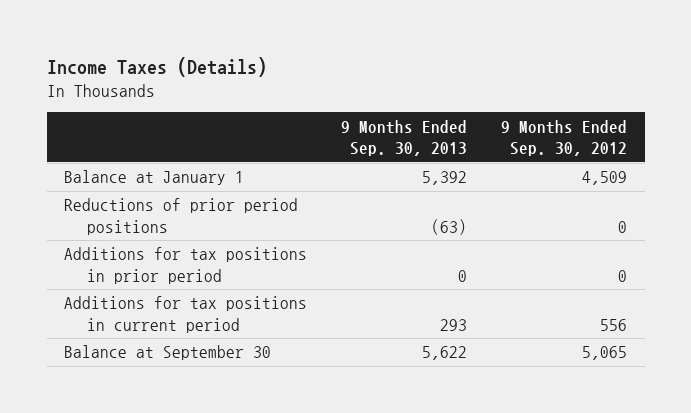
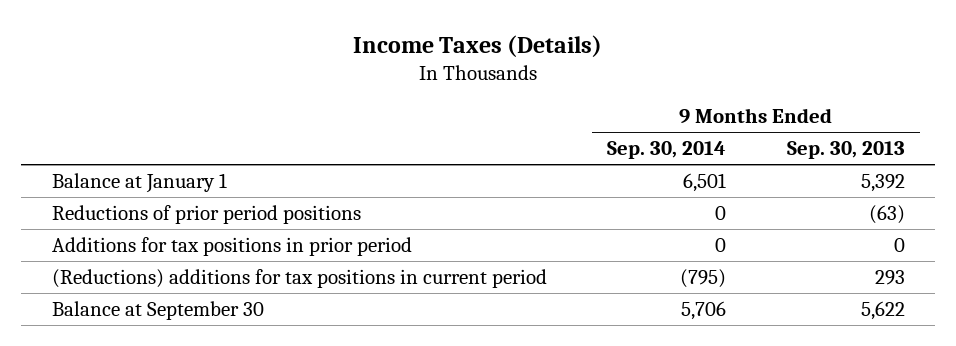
[501,119,628,157] 9 Months Ended Sep. 30, 2012 -> none
none -> [607,141,727,160] Sep. 30, 2014
[63,296,307,333] Additions for tax positions in current period -> [51,268,547,288] (Reductions) additions for tax positions in current period

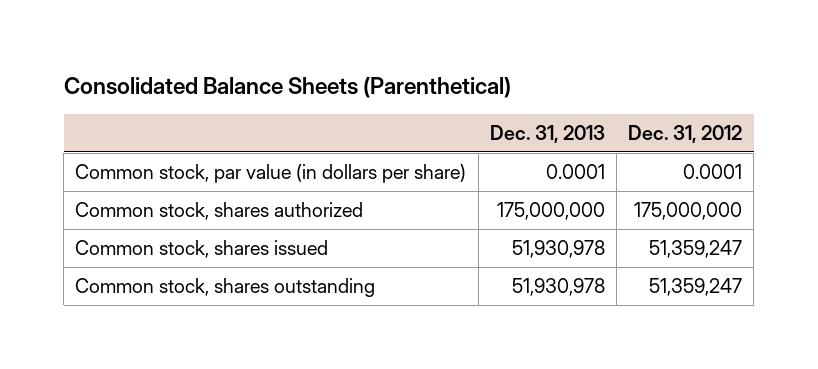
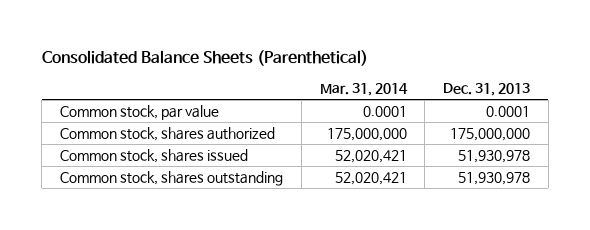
[628,125,743,144] Dec. 31, 2012 -> none
none -> [319,83,408,97] Mar. 31, 2014
[75,164,467,184] Common stock, par value (in dollars per share) -> [60,105,220,121] Common stock, par value

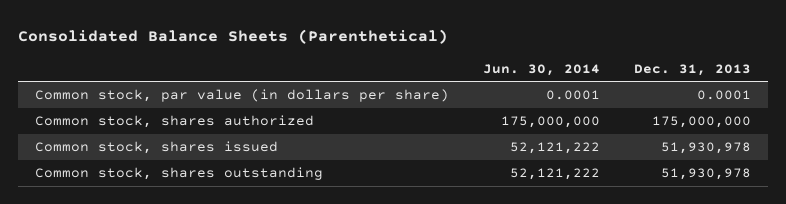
[319,83,408,97] Mar. 31, 2014 -> none
none -> [483,63,601,76] Jun. 30, 2014
[60,105,220,121] Common stock, par value -> [35,89,450,103] Common stock, par value (in dollars per share)

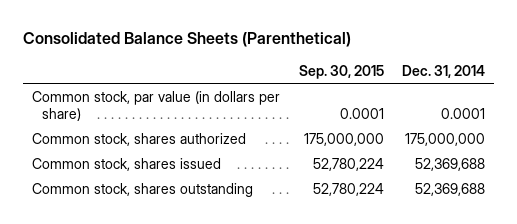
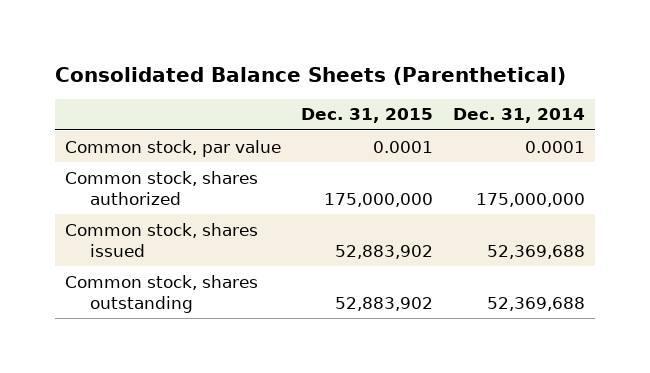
[298,64,384,79] Sep. 30, 2015 -> none
none -> [301,108,434,124] Dec. 31, 2015
[32,90,281,121] Common stock, par value (in dollars per share) -> [65,139,282,157] Common stock, par value

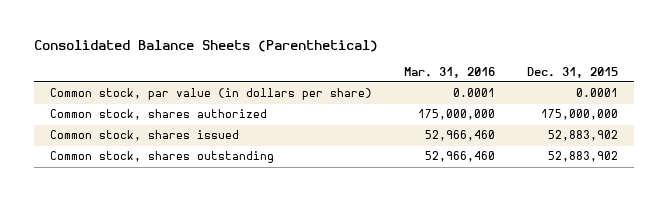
[453,108,586,124] Dec. 31, 2014 -> none
none -> [403,66,495,78] Mar. 31, 2016
[65,139,282,157] Common stock, par value -> [49,88,372,101] Common stock, par value (in dollars per share)

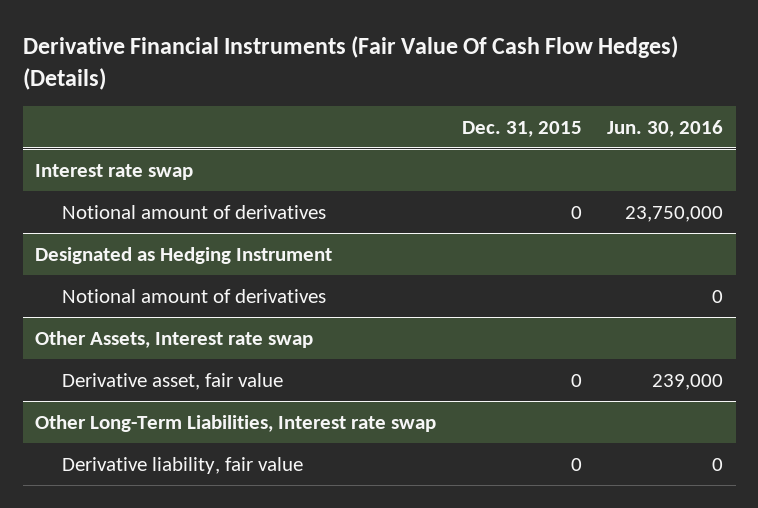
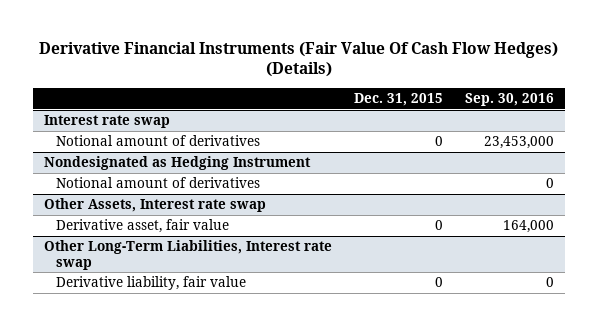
[607,119,724,137] Jun. 30, 2016 -> none
none -> [465,92,555,106] Sep. 30, 2016
[35,246,333,264] Designated as Hedging Instrument -> [44,156,312,171] Nondesignated as Hedging Instrument

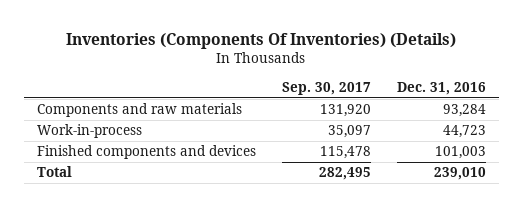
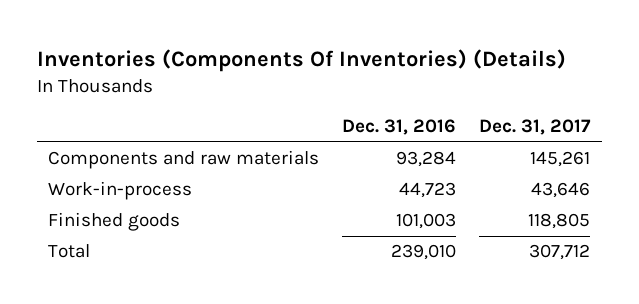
[281,82,371,96] Sep. 30, 2017 -> none
none -> [479,119,592,136] Dec. 31, 2017
[36,145,256,160] Finished components and devices -> [48,212,181,232] Finished goods

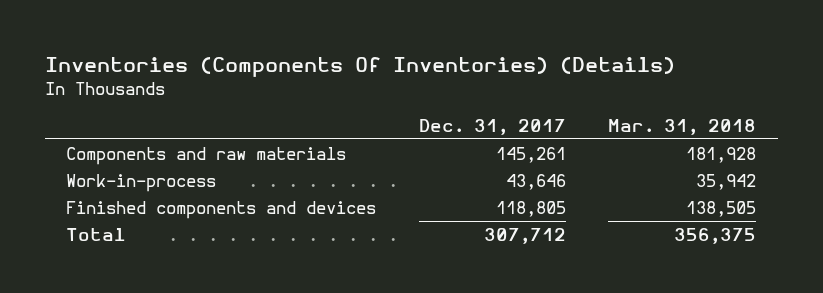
[342,119,457,136] Dec. 31, 2016 -> none
none -> [608,118,757,135] Mar. 31, 2018
[48,212,181,232] Finished goods -> [66,201,377,220] Finished components and devices

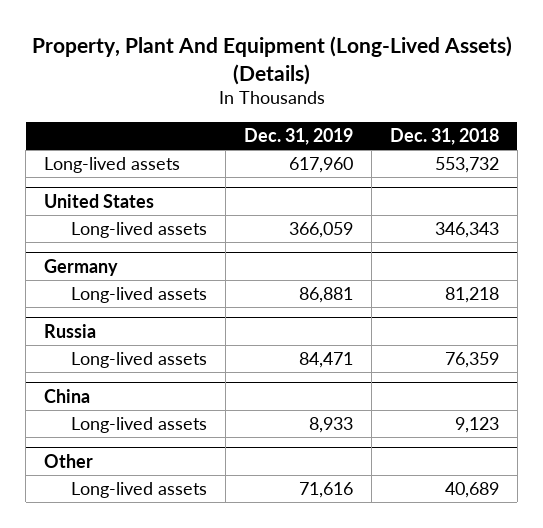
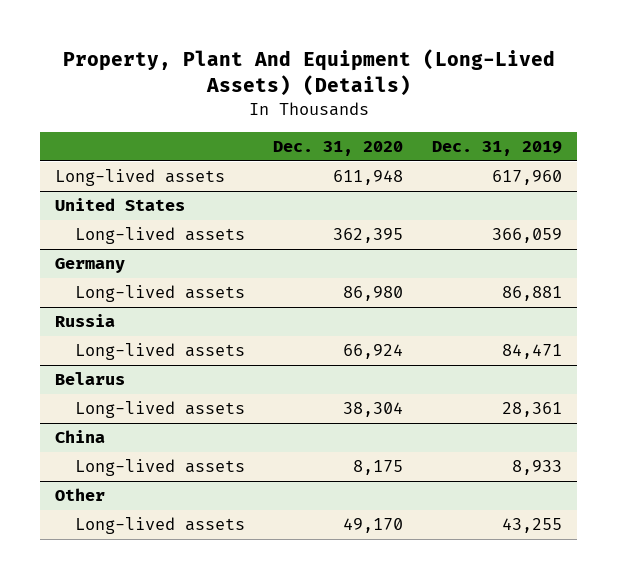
[389,128,499,146] Dec. 31, 2018 -> none
none -> [273,141,404,157] Dec. 31, 2020
none -> [54,372,125,386] Belarus
none -> [74,401,245,419] Long-lived assets
[298,482,353,499] 71,616 -> [502,518,563,534] 43,255

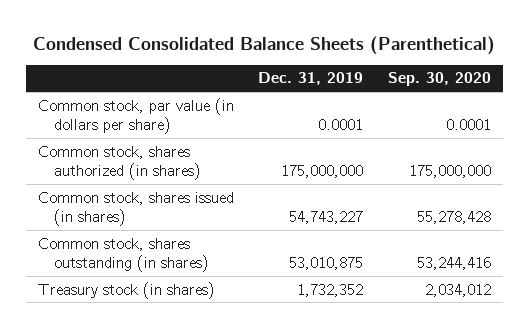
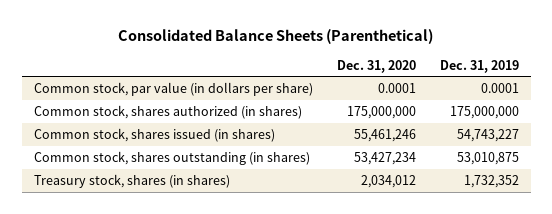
[33,35,496,55] Condensed Consolidated Balance Sheets (Parenthetical) -> [118,29,434,45] Consolidated Balance Sheets (Parenthetical)
[387,72,491,87] Sep. 30, 2020 -> none
none -> [336,59,416,73] Dec. 31, 2020
[38,281,216,299] Treasury stock (in shares) -> [33,173,230,188] Treasury stock, shares (in shares)

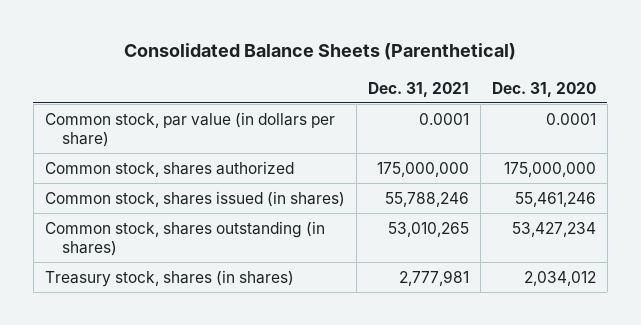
[439,59,519,73] Dec. 31, 2019 -> none
none -> [367,81,469,97] Dec. 31, 2021
[33,104,302,119] Common stock, shares authorized (in shares) -> [44,160,294,177] Common stock, shares authorized

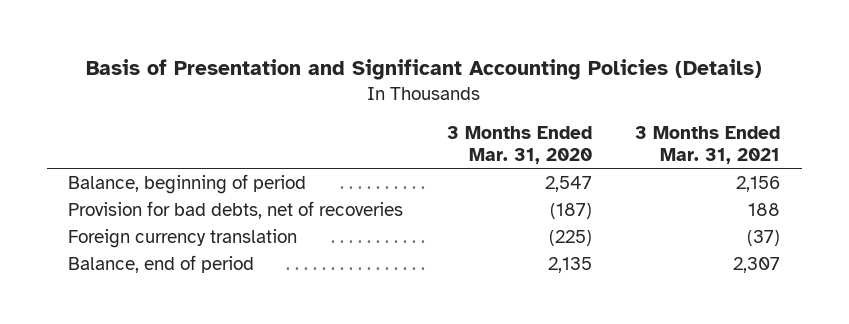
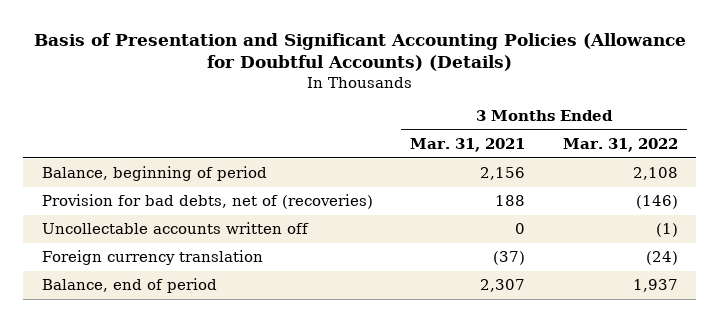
[86,59,763,81] Basis of Presentation and Significant Accounting Policies (Details) -> [33,32,686,72] Basis of Presentation and Significant Accounting Policies (Allowance for Doubtful Accounts) (Details)
[446,125,592,165] 3 Months Ended Mar. 31, 2020 -> none
none -> [562,138,678,153] Mar. 31, 2022
[68,200,404,219] Provision for bad debts, net of recoveries -> [42,194,374,210] Provision for bad debts, net of (recoveries)
none -> [42,222,310,235] Uncollectable accounts written off

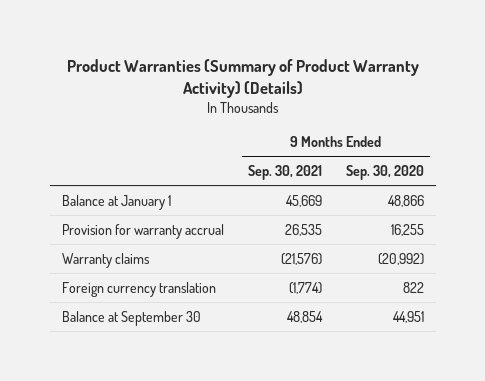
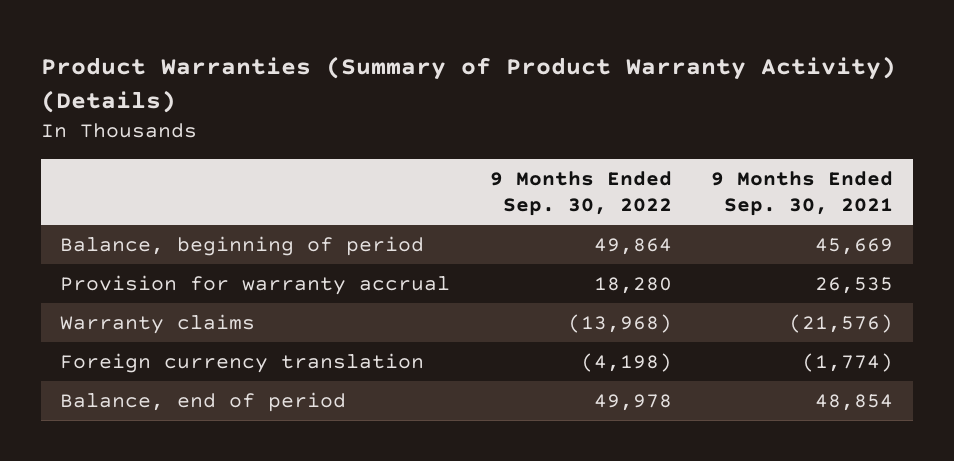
[345,164,424,180] Sep. 30, 2020 -> none
none -> [489,170,672,216] 9 Months Ended Sep. 30, 2022
[61,194,171,210] Balance at January 1 -> [60,235,425,256] Balance, beginning of period
[61,310,201,326] Balance at September 30 -> [60,391,347,412] Balance, end of period

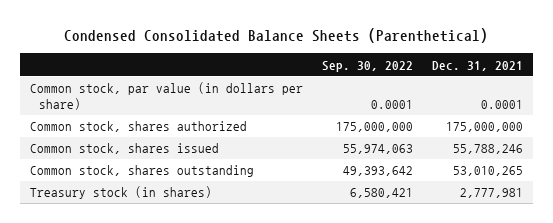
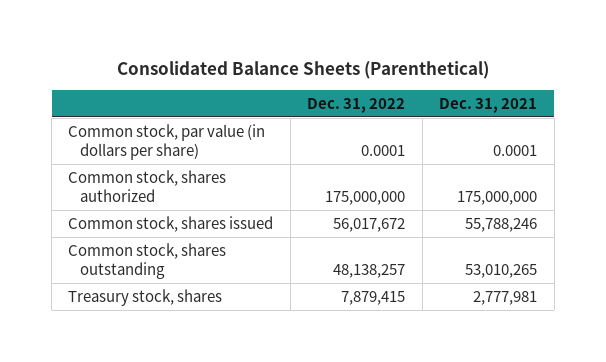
[64,28,489,44] Condensed Consolidated Balance Sheets (Parenthetical) -> [116,60,489,79] Consolidated Balance Sheets (Parenthetical)
[321,60,413,72] Sep. 30, 2022 -> none
none -> [307,97,406,113] Dec. 31, 2022
[29,186,212,200] Treasury stock (in shares) -> [68,289,223,307] Treasury stock, shares

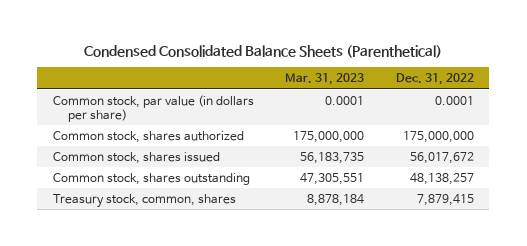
[116,60,489,79] Consolidated Balance Sheets (Parenthetical) -> [84,44,443,58] Condensed Consolidated Balance Sheets (Parenthetical)
[439,97,538,113] Dec. 31, 2021 -> none
none -> [285,73,365,86] Mar. 31, 2023
[68,289,223,307] Treasury stock, shares -> [52,193,236,208] Treasury stock, common, shares

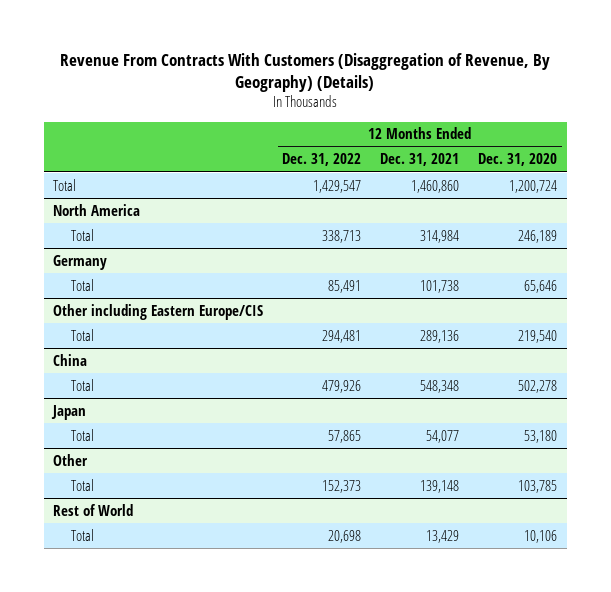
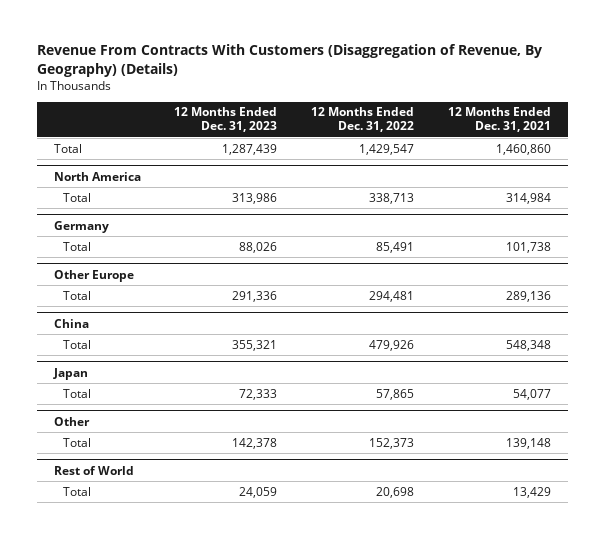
[478,153,558,167] Dec. 31, 2020 -> none
none -> [174,107,278,133] 12 Months Ended Dec. 31, 2023
[53,303,264,320] Other including Eastern Europe/CIS -> [53,269,134,282] Other Europe

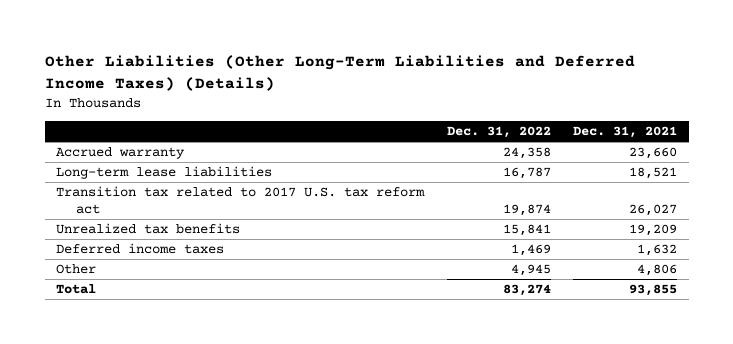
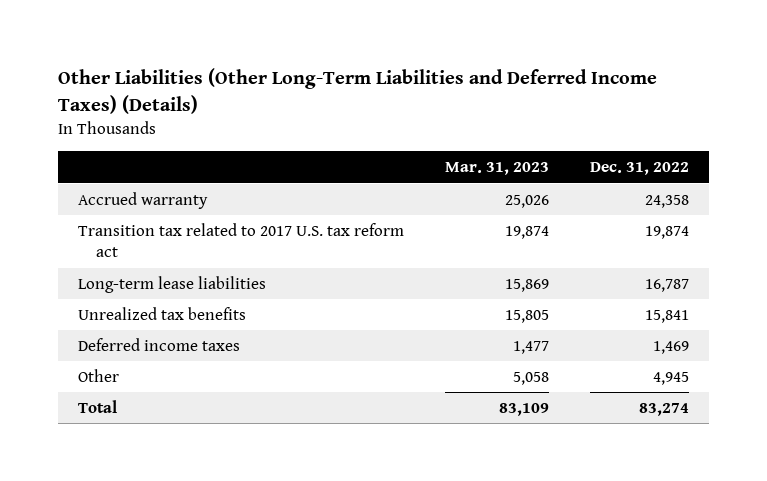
[573,126,678,139] Dec. 31, 2021 -> none
none -> [444,162,549,176] Mar. 31, 2023
[55,166,272,180] Long-term lease liabilities -> [78,275,267,293] Long-term lease liabilities

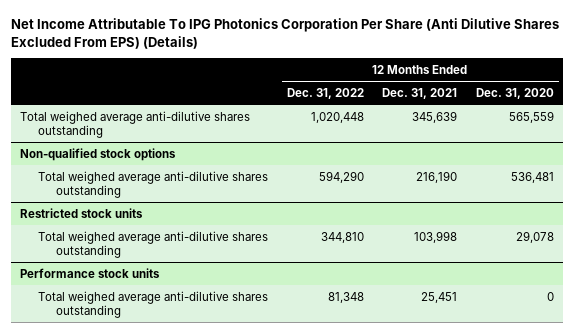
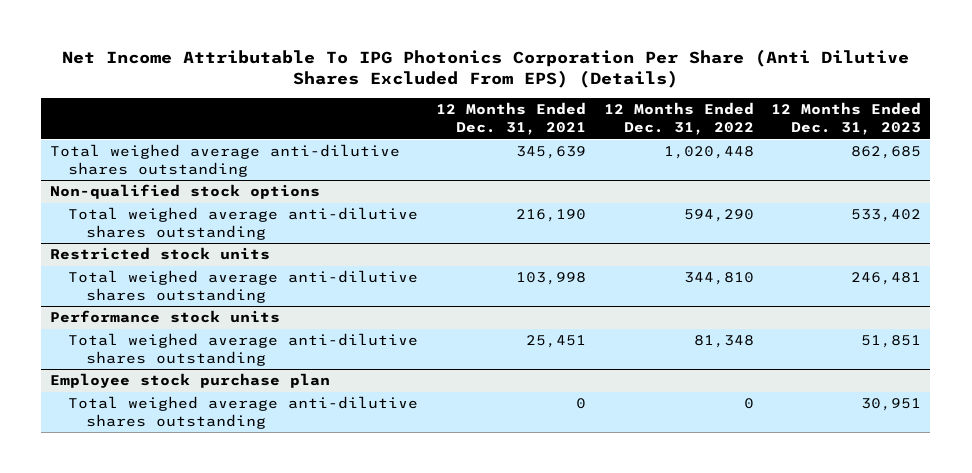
[475,88,554,100] Dec. 31, 2020 -> none
none -> [771,102,922,135] 12 Months Ended Dec. 31, 2023
none -> [50,373,331,389] Employee stock purchase plan
none -> [68,396,419,429] Total weighed average anti-dilutive shares outstanding

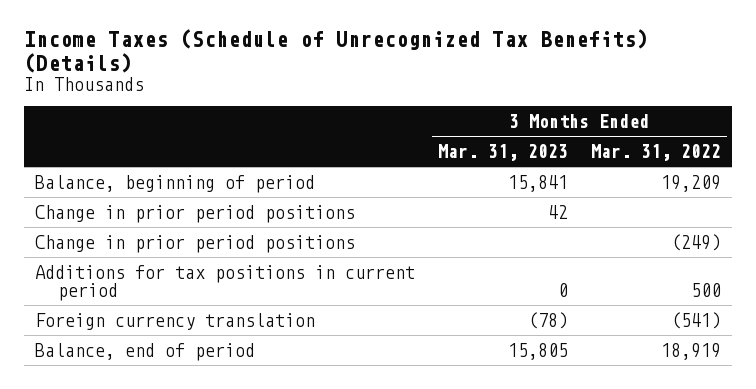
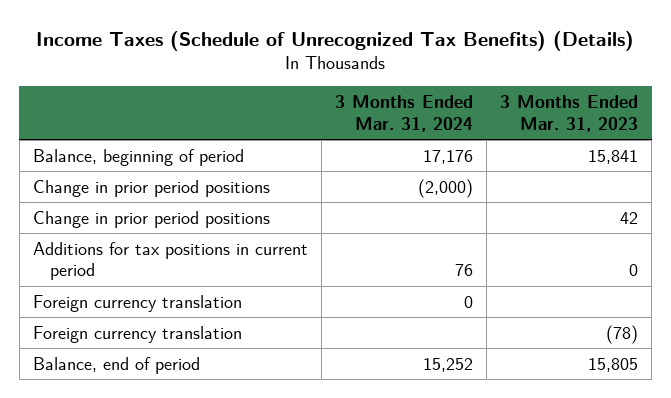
[590,144,721,162] Mar. 31, 2022 -> none
none -> [334,95,473,132] 3 Months Ended Mar. 31, 2024
[35,204,356,223] Change in prior period positions -> [32,210,270,228] Change in prior period positions
none -> [32,294,242,312] Foreign currency translation

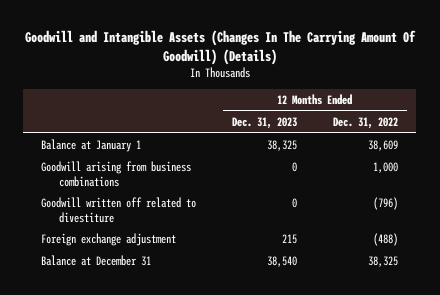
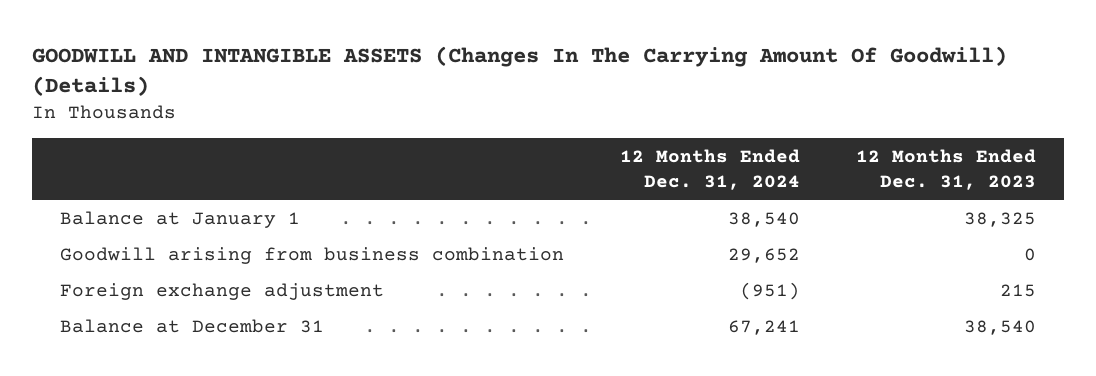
[24,29,416,65] Goodwill and Intangible Assets (Changes In The Carrying Amount Of Goodwill) (Details) -> [31,45,1007,97] GOODWILL AND INTANGIBLE ASSETS (Changes In The Carrying Amount Of Goodwill) (Details)
[333,116,399,129] Dec. 31, 2022 -> none
none -> [619,148,800,190] 12 Months Ended Dec. 31, 2024
[41,197,197,223] Goodwill written off related to divestiture -> none
[41,161,192,187] Goodwill arising from business combinations -> [59,246,564,264] Goodwill arising from business combination

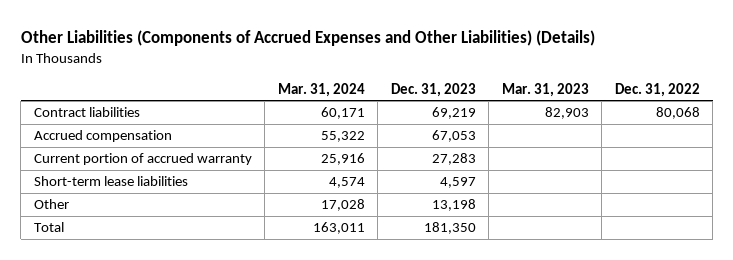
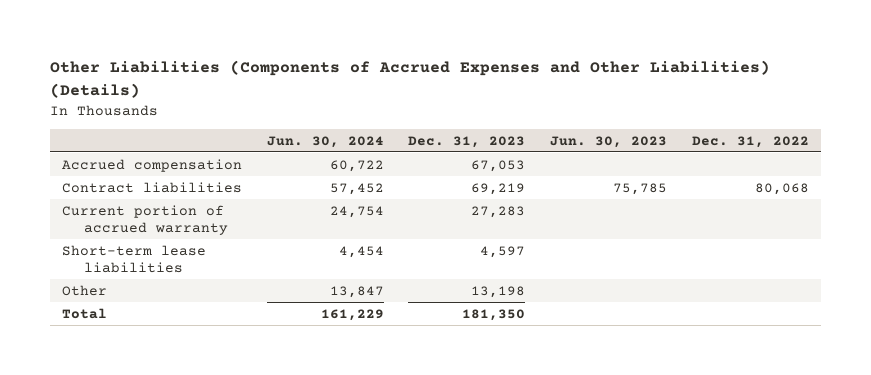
[277,82,365,97] Mar. 31, 2024 -> none
[501,82,589,97] Mar. 31, 2023 -> none
none -> [266,135,384,148] Jun. 30, 2024
none -> [550,135,668,148] Jun. 30, 2023
[33,107,140,118] Contract liabilities -> [62,181,243,193] Contract liabilities

